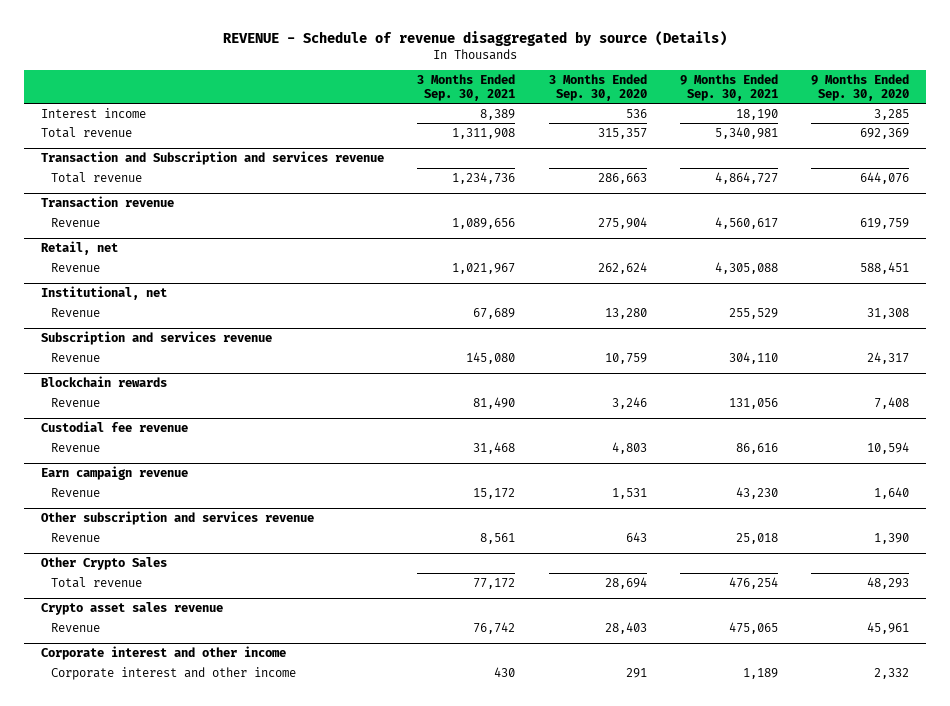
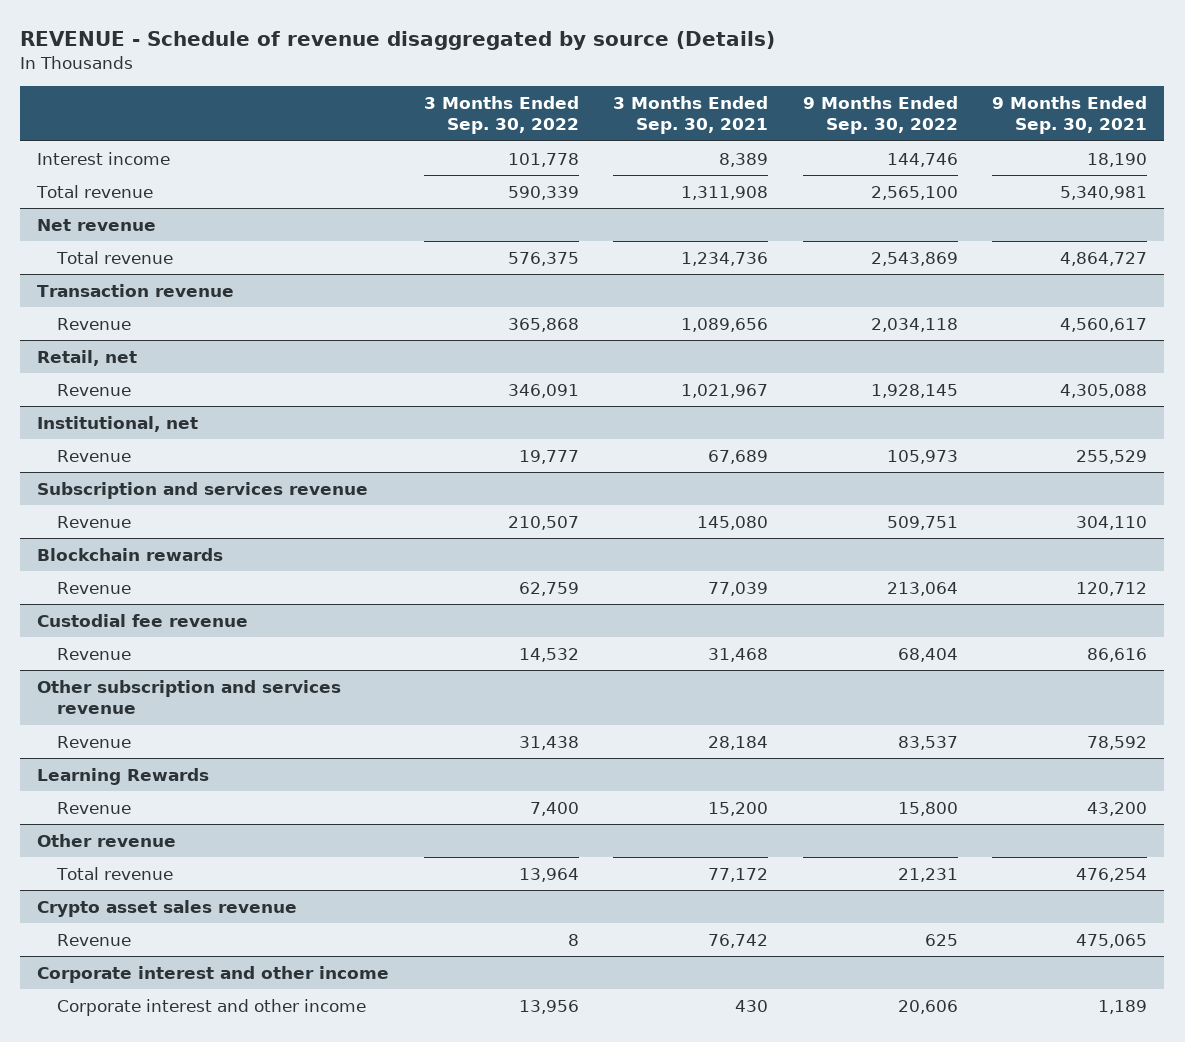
[548,73,647,101] 3 Months Ended Sep. 30, 2020 -> none
[811,73,910,101] 9 Months Ended Sep. 30, 2020 -> none
none -> [423,96,579,135] 3 Months Ended Sep. 30, 2022
none -> [802,96,958,135] 9 Months Ended Sep. 30, 2022
[41,151,385,166] Transaction and Subscription and services revenue -> [37,218,157,231] Net revenue
[473,396,516,409] 81,490 -> [708,581,769,596] 77,039
[728,397,778,409] 131,056 -> [1076,581,1148,596] 120,712
[41,466,189,481] Earn campaign revenue -> none
[51,487,101,497] Revenue -> none
[480,532,516,544] 8,561 -> [708,735,769,750] 28,184
[735,532,778,544] 25,018 -> [1087,735,1148,750] 78,592
none -> [37,767,210,785] Learning Rewards
none -> [56,801,131,814] Revenue
[41,557,168,571] Other Crypto Sales -> [37,833,177,847] Other revenue

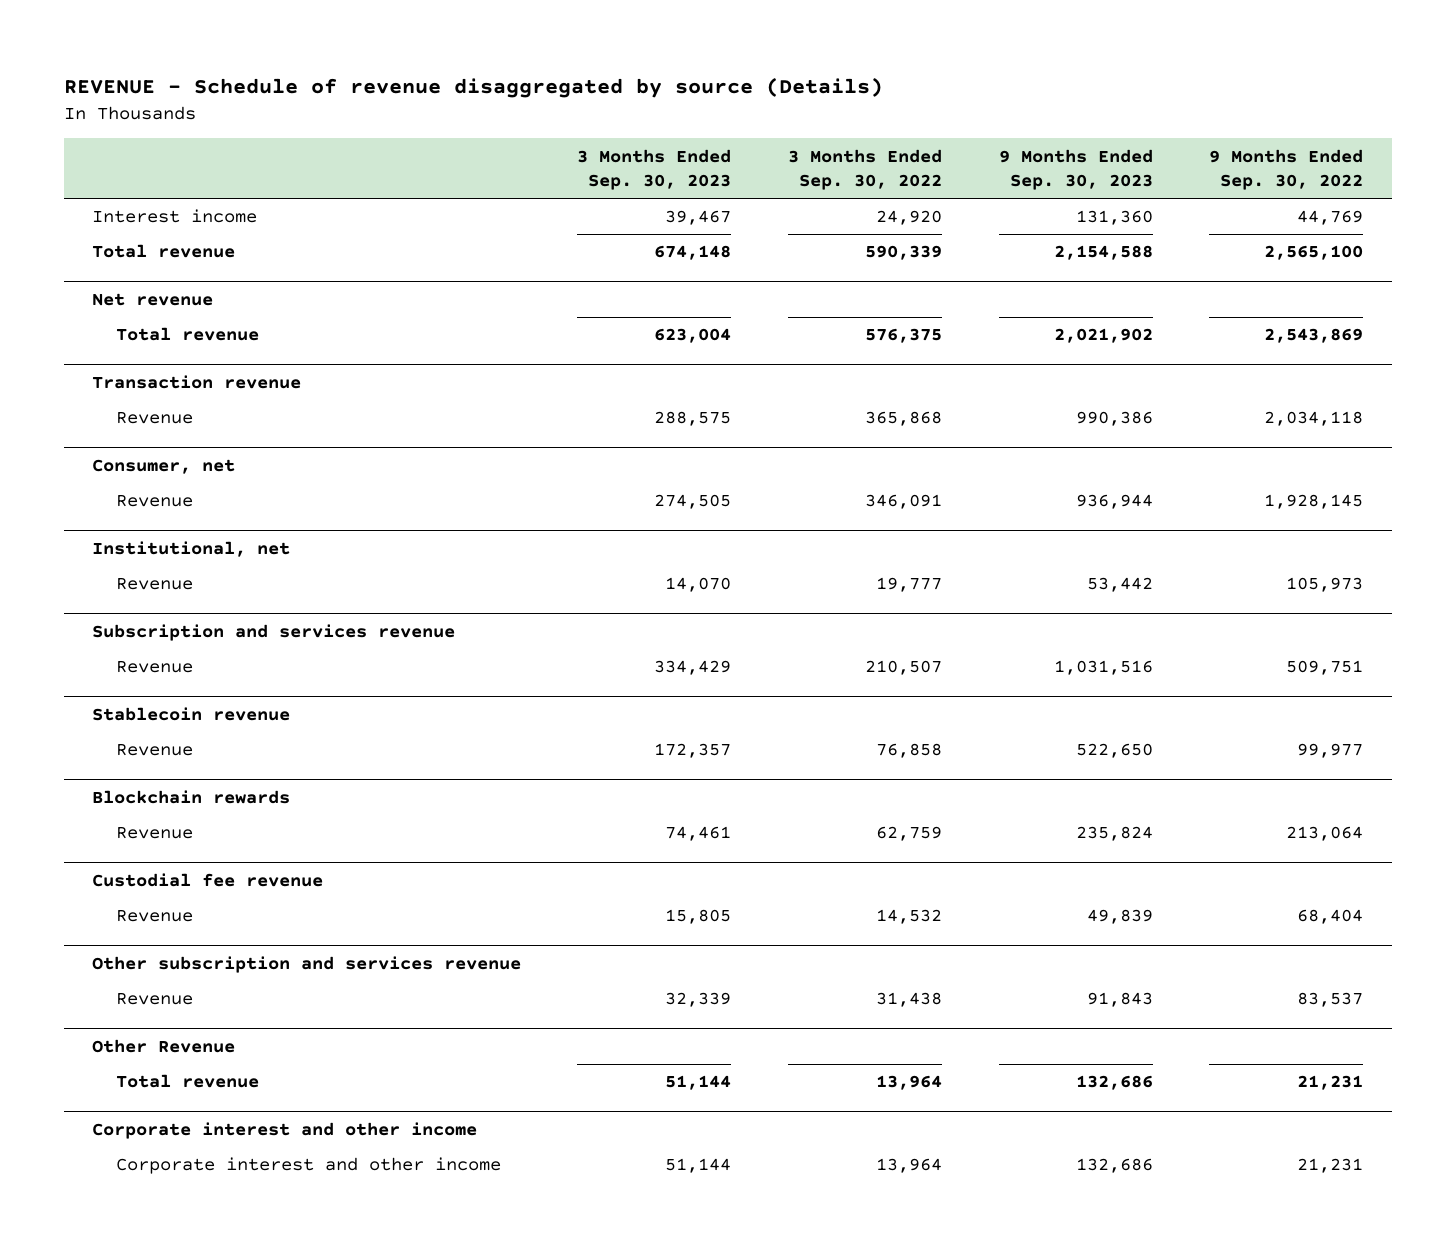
[613,96,769,135] 3 Months Ended Sep. 30, 2021 -> none
[992,96,1148,135] 9 Months Ended Sep. 30, 2021 -> none
none -> [577,148,732,191] 3 Months Ended Sep. 30, 2023
none -> [998,148,1153,191] 9 Months Ended Sep. 30, 2023
[507,152,579,167] 101,778 -> [876,210,943,226] 24,920
[886,152,958,167] 144,746 -> [1297,210,1364,226] 44,769
[37,349,138,366] Retail, net -> none
none -> [91,458,235,474] Consumer, net
none -> [91,706,290,721] Stablecoin revenue
none -> [115,744,193,757] Revenue
[37,767,210,785] Learning Rewards -> none
[56,801,131,814] Revenue -> none
[37,833,177,847] Other revenue -> [91,1038,235,1053] Other Revenue
[37,899,298,917] Crypto asset sales revenue -> none
[56,933,131,946] Revenue -> none
[518,999,579,1014] 13,956 -> [876,1158,943,1174] 13,964
[897,999,958,1014] 20,606 -> [1297,1158,1364,1174] 21,231

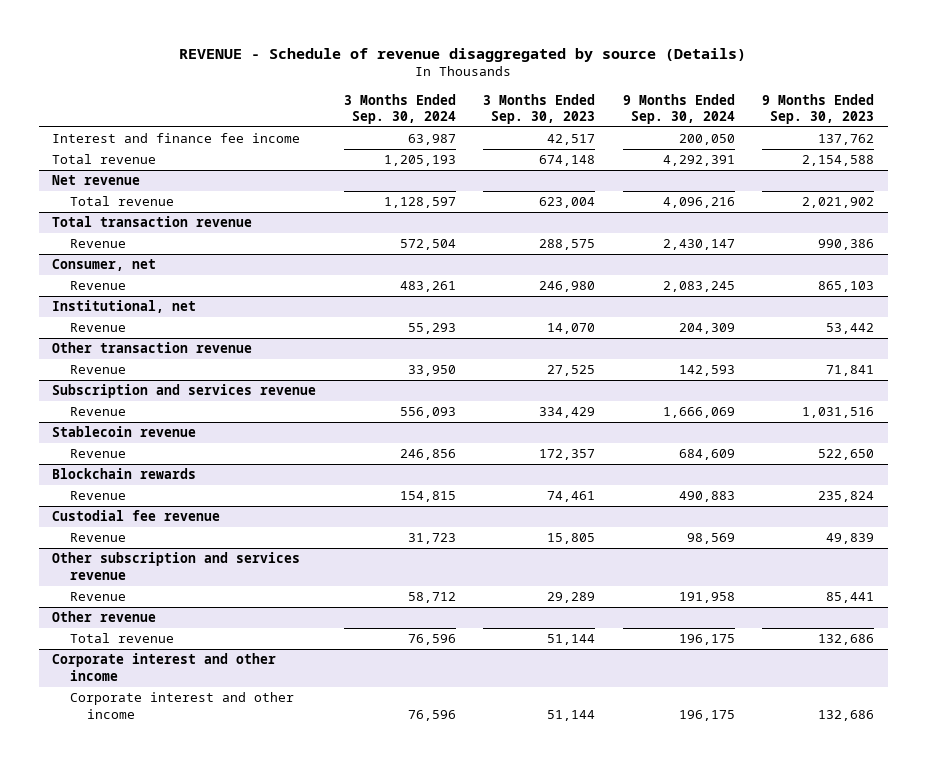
[788,148,943,191] 3 Months Ended Sep. 30, 2022 -> none
[1209,148,1364,191] 9 Months Ended Sep. 30, 2022 -> none
none -> [343,93,456,125] 3 Months Ended Sep. 30, 2024
none -> [622,93,735,125] 9 Months Ended Sep. 30, 2024
[91,209,257,224] Interest income -> [52,133,301,144] Interest and finance fee income
[665,210,732,226] 39,467 -> [547,134,596,146] 42,517
[1075,210,1153,226] 131,360 -> [818,134,875,146] 137,762
[91,374,301,389] Transaction revenue -> [52,216,253,228] Total transaction revenue
[654,494,732,510] 274,505 -> [539,281,596,293] 246,980
[1075,494,1153,510] 936,944 -> [818,281,875,293] 865,103
none -> [52,342,253,354] Other transaction revenue
none -> [69,365,126,375] Revenue
[665,992,732,1008] 32,339 -> [547,592,596,604] 29,289
[1086,992,1153,1008] 91,843 -> [826,592,875,604] 85,441
[91,1038,235,1053] Other Revenue -> [52,611,157,623] Other revenue

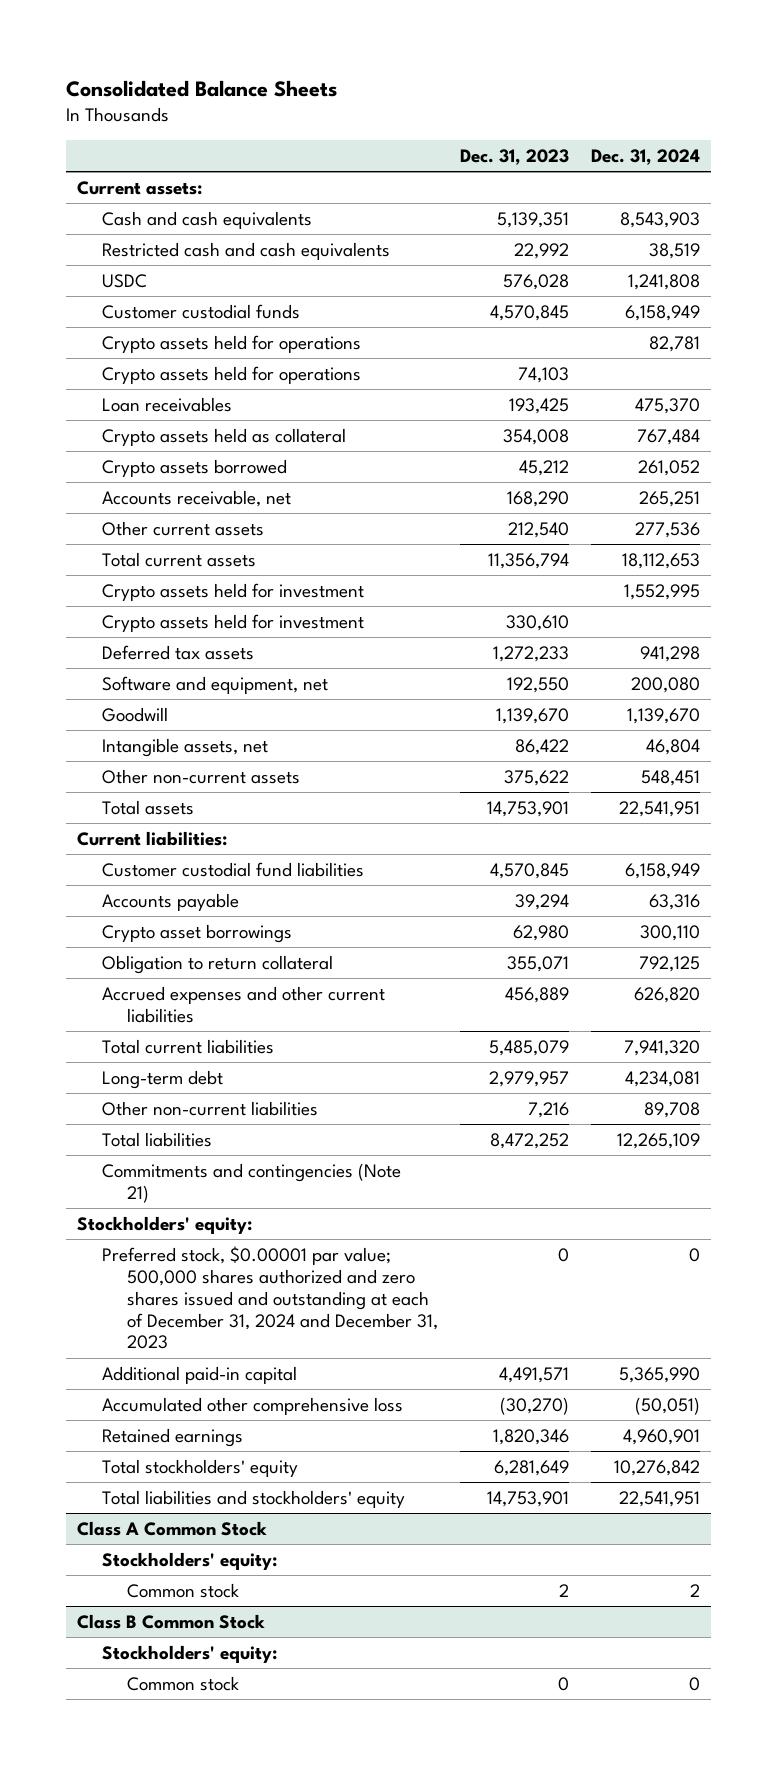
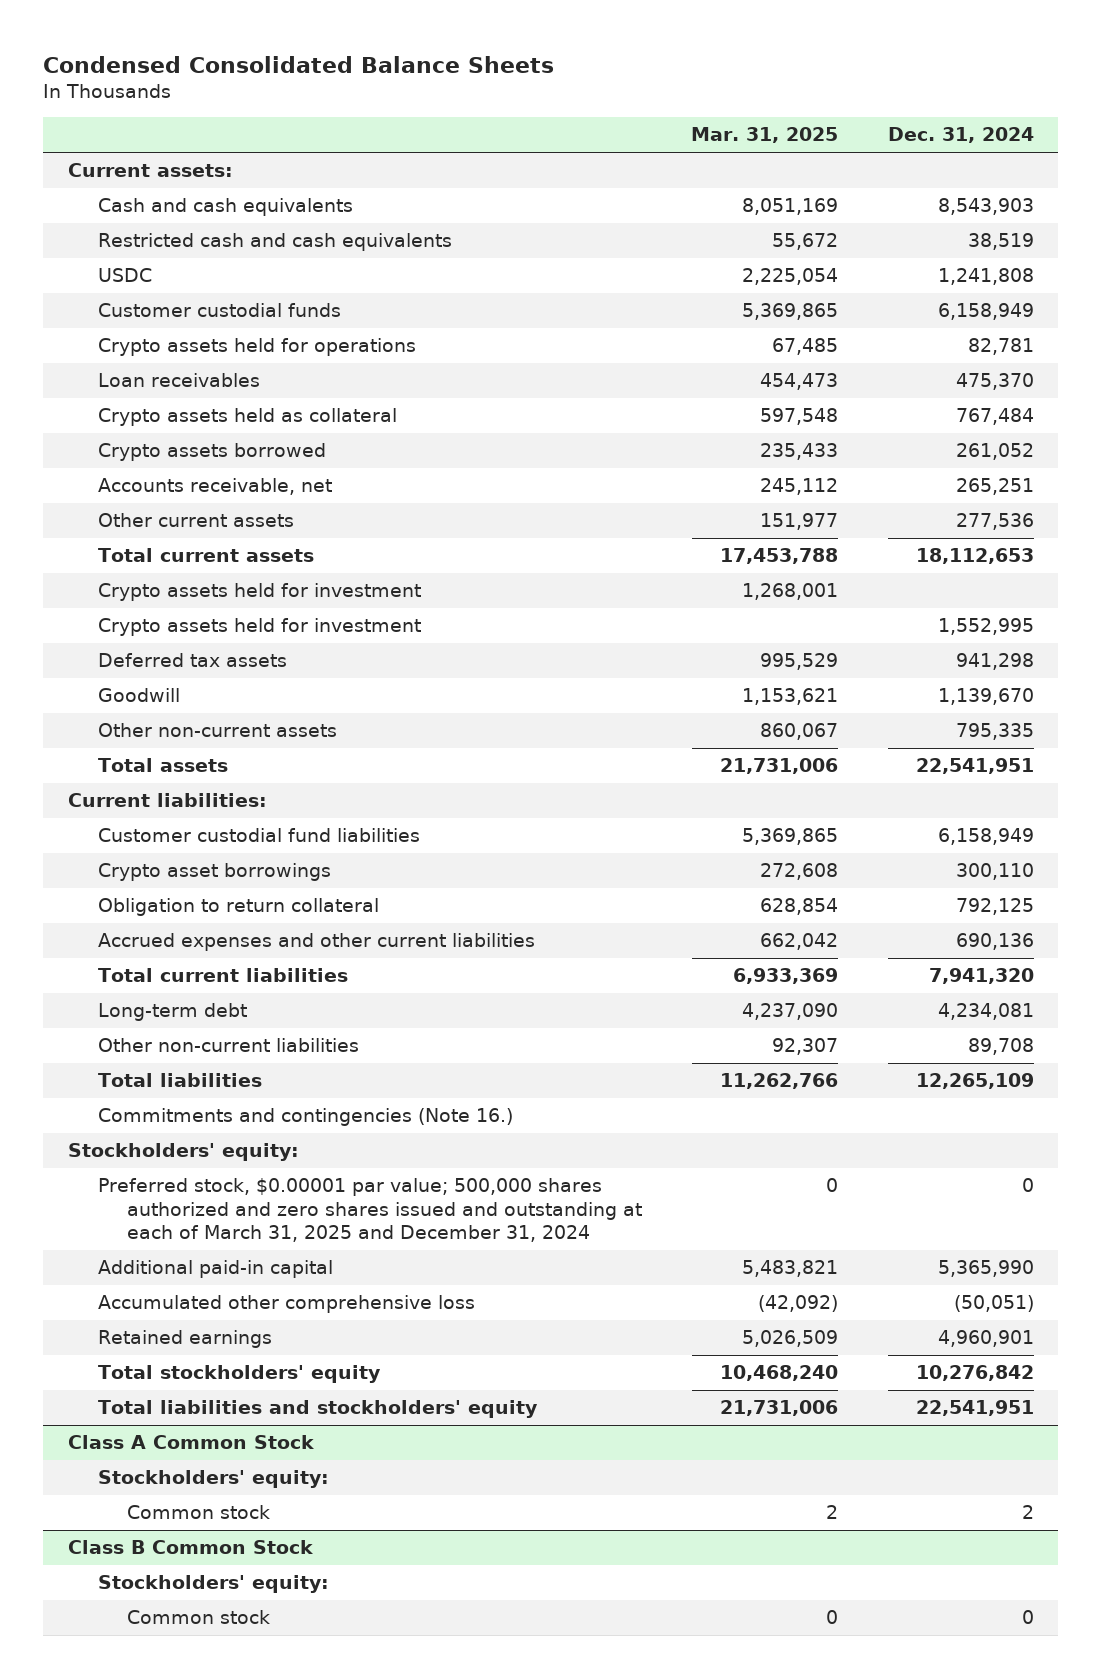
[66,79,338,97] Consolidated Balance Sheets -> [43,55,555,73] Condensed Consolidated Balance Sheets
[459,149,569,166] Dec. 31, 2023 -> none
none -> [691,127,839,144] Mar. 31, 2025
[101,365,361,384] Crypto assets held for operations -> none
[101,582,364,601] Crypto assets held for investment -> [97,618,421,637] Crypto assets held for investment
[101,675,328,694] Software and equipment, net -> none
[101,737,268,757] Intangible assets, net -> none
[641,769,701,786] 548,451 -> [955,723,1034,741] 795,335
[101,892,239,911] Accounts payable -> none
[634,986,701,1003] 626,820 -> [955,933,1034,951] 690,136
[101,1162,401,1203] Commitments and contingencies (Note 21) -> [97,1108,513,1127] Commitments and contingencies (Note 16.)
[101,1245,438,1350] Preferred stock, $0.00001 par value; 500,000 shares authorized and zero shares issued and outstanding at each of December 31, 2024 and December 31, 2023 -> [97,1178,643,1242] Preferred stock, $0.00001 par value; 500,000 shares authorized and zero shares issued and outstanding at each of March 31, 2025 and December 31, 2024

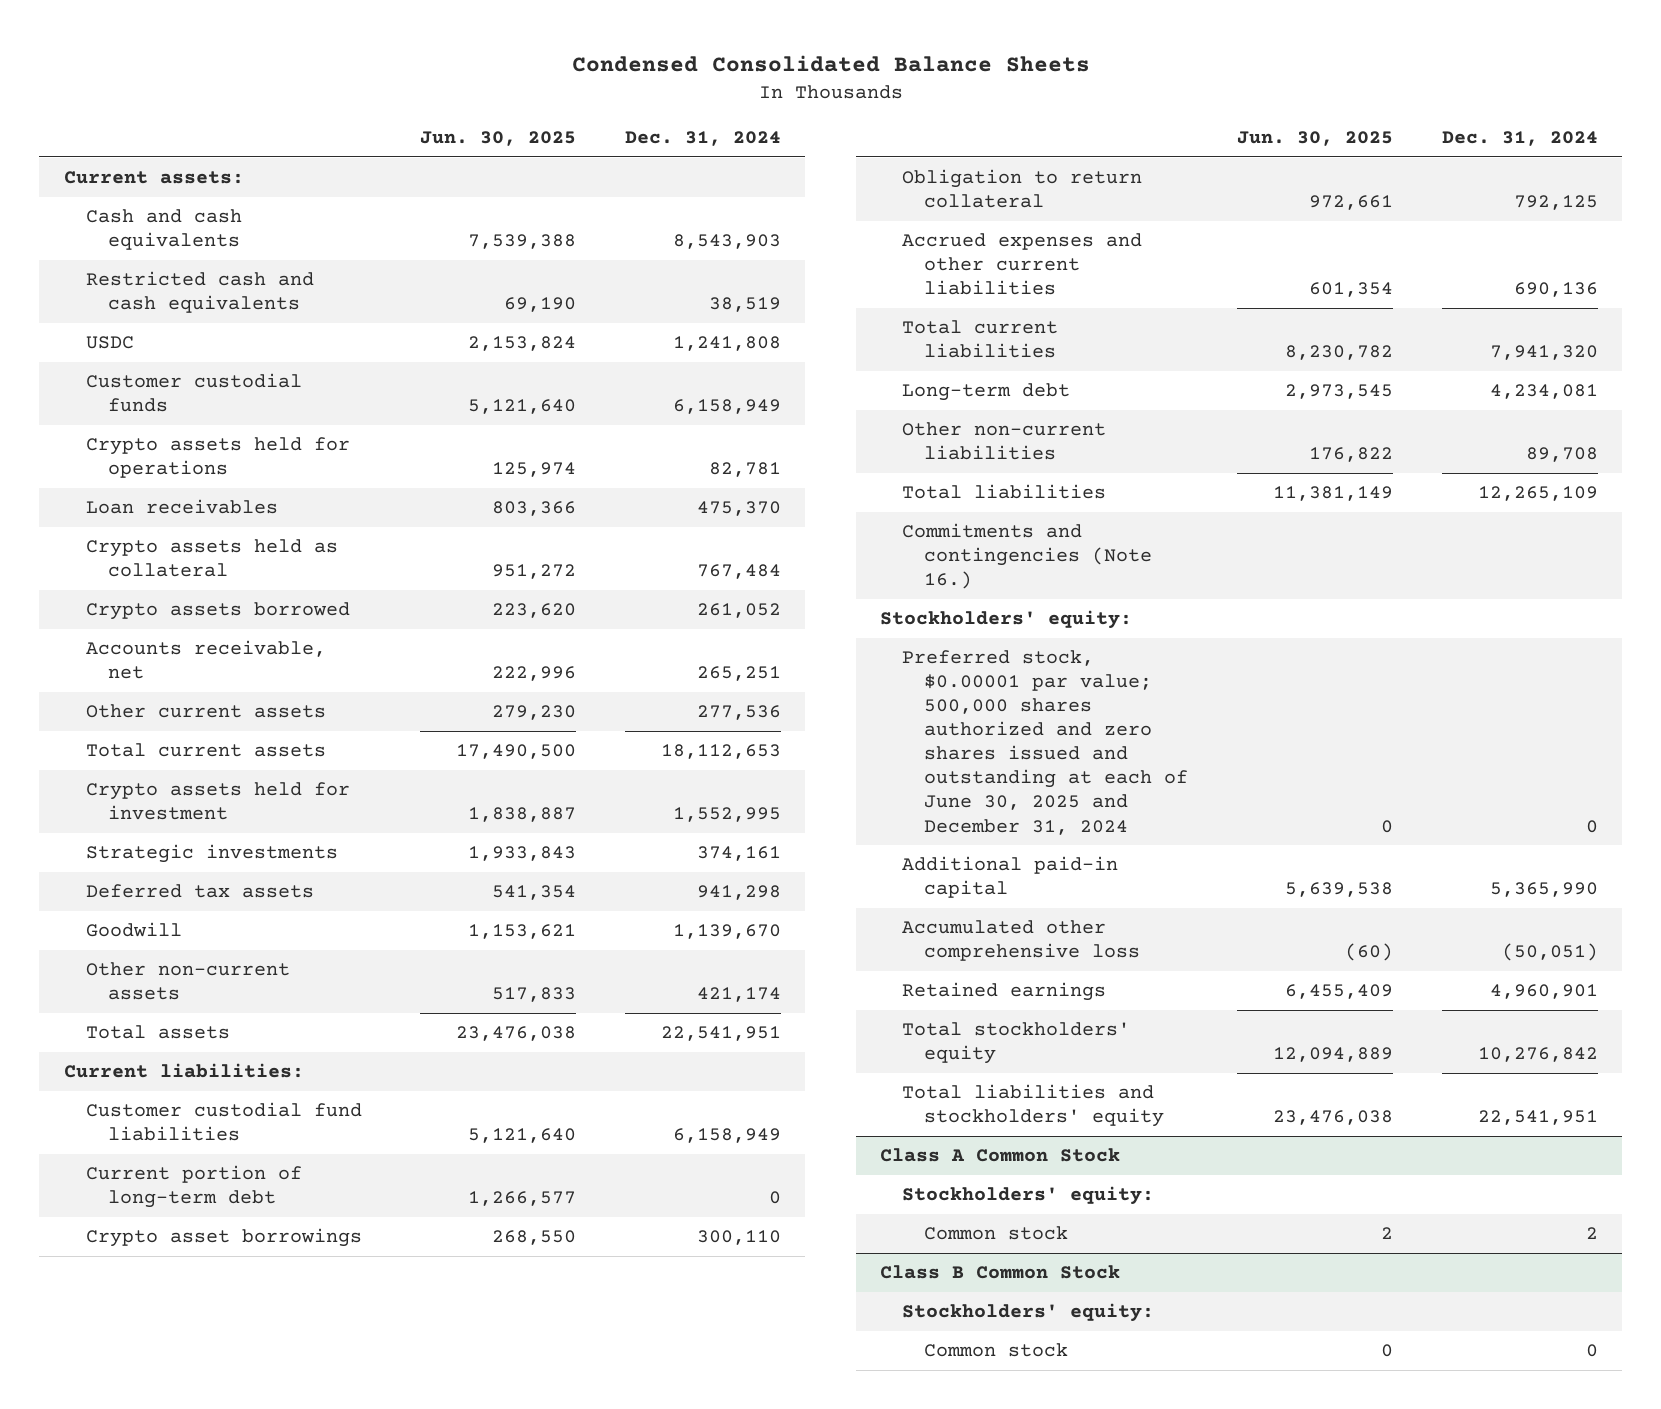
[691,127,839,144] Mar. 31, 2025 -> none
none -> [420,131,577,147] Jun. 30, 2025
[97,583,421,602] Crypto assets held for investment -> none
none -> [85,844,338,864] Strategic investments
[955,723,1034,741] 795,335 -> [697,987,782,1003] 421,174
none -> [85,1165,302,1209] Current portion of long-term debt
[97,1178,643,1242] Preferred stock, $0.00001 par value; 500,000 shares authorized and zero shares issued and outstanding at each of March 31, 2025 and December 31, 2024 -> [902,650,1189,835] Preferred stock, $0.00001 par value; 500,000 shares authorized and zero shares issued and outstanding at each of June 30, 2025 and December 31, 2024

